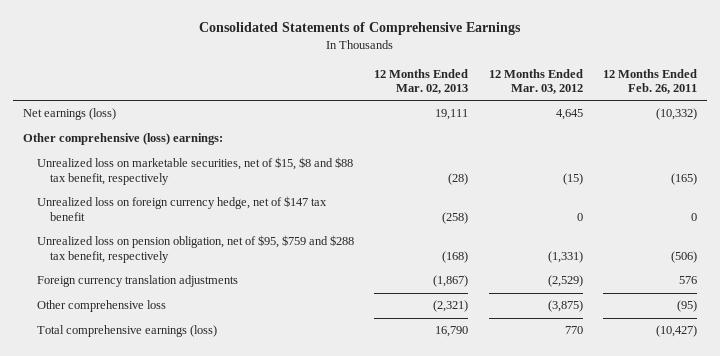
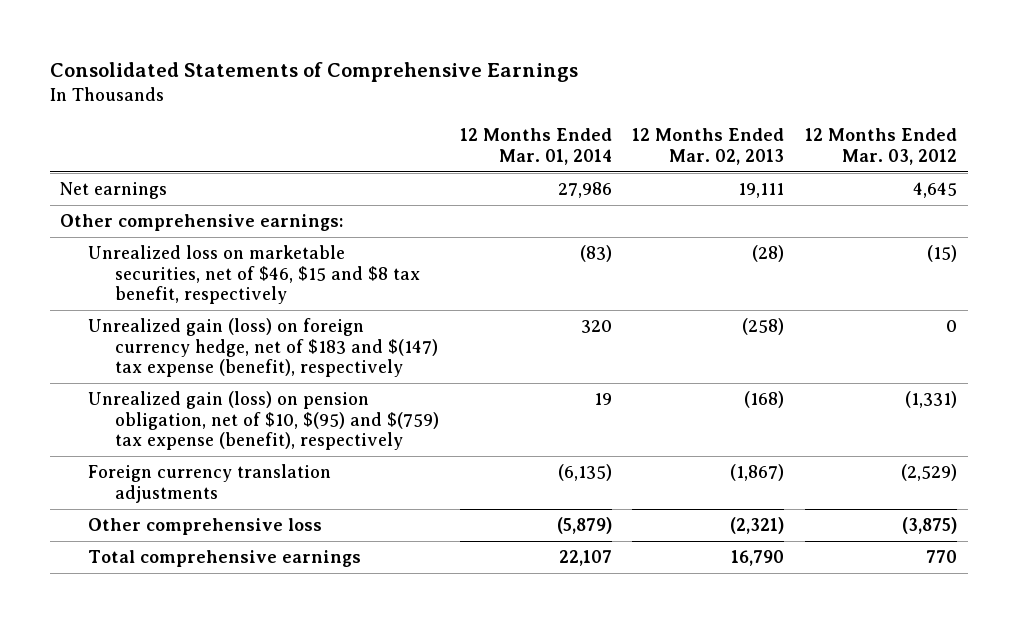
[603,68,698,95] 12 Months Ended Feb. 26, 2011 -> none
none -> [459,128,612,165] 12 Months Ended Mar. 01, 2014
[23,108,117,121] Net earnings (loss) -> [59,182,167,200] Net earnings
[23,133,224,146] Other comprehensive (loss) earnings: -> [59,214,343,232] Other comprehensive earnings:
[36,157,353,185] Unrealized loss on marketable securities, net of $15, $8 and $88 tax benefit, respectively -> [87,245,421,305] Unrealized loss on marketable securities, net of $46, $15 and $8 tax benefit, respectively
[36,196,327,221] Unrealized loss on foreign currency hedge, net of $147 tax benefit -> [87,318,439,378] Unrealized gain (loss) on foreign currency hedge, net of $183 and $(147) tax expense (benefit), respectively
[36,235,354,263] Unrealized loss on pension obligation, net of $95, $759 and $288 tax benefit, respectively -> [87,391,440,451] Unrealized gain (loss) on pension obligation, net of $10, $(95) and $(759) tax expense (benefit), respectively
[36,325,217,338] Total comprehensive earnings (loss) -> [87,550,361,568] Total comprehensive earnings

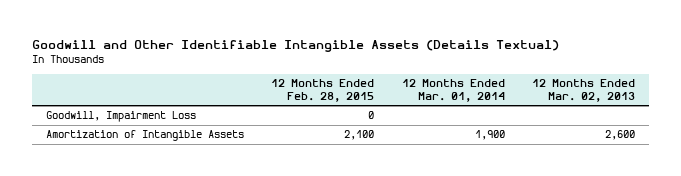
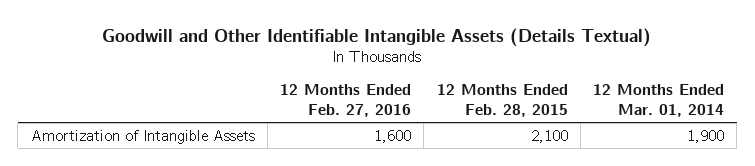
[531,78,635,103] 12 Months Ended Mar. 02, 2013 -> none
none -> [280,84,412,117] 12 Months Ended Feb. 27, 2016
[46,111,197,123] Goodwill, Impairment Loss -> none

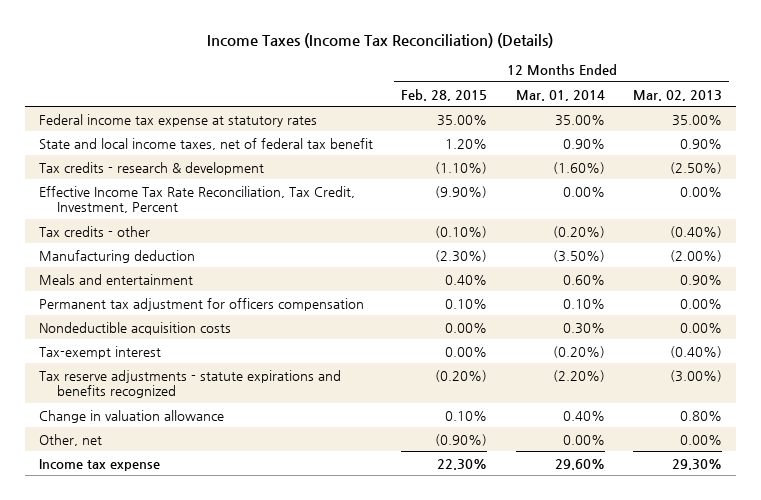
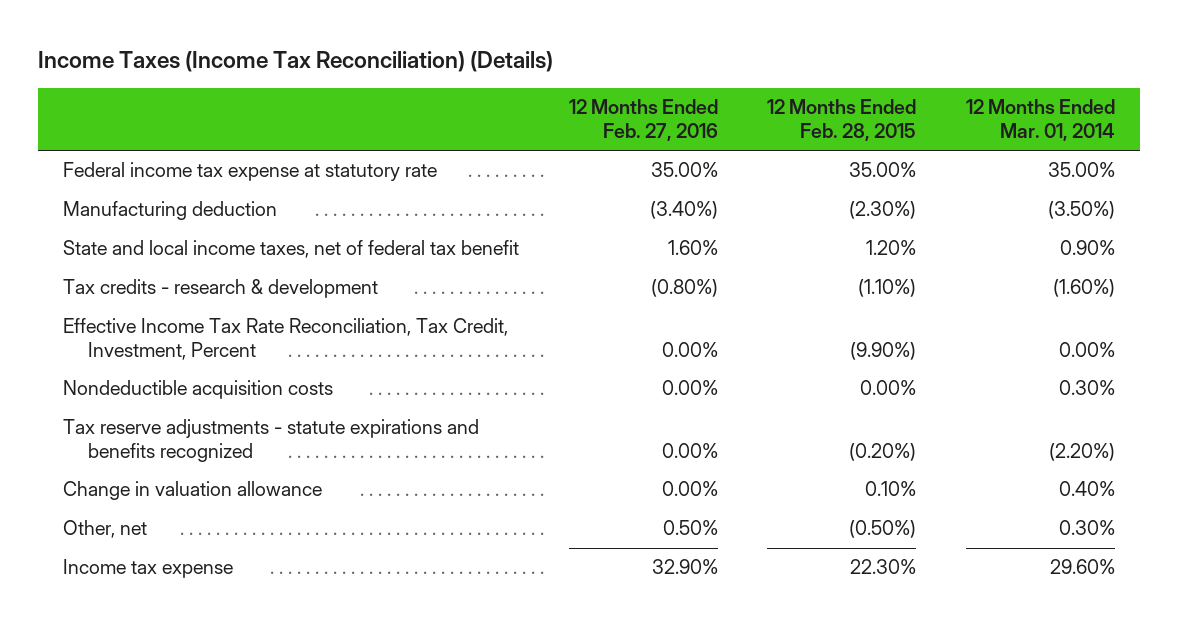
[632,89,722,101] Mar. 02, 2013 -> none
none -> [568,99,718,141] 12 Months Ended Feb. 27, 2016
[39,113,318,127] Federal income tax expense at statutory rates -> [62,162,437,182] Federal income tax expense at statutory rate
[39,249,196,263] Manufacturing deduction -> [62,201,277,221] Manufacturing deduction
[39,225,151,237] Tax credits - other -> none
[39,273,194,285] Meals and entertainment -> none
[39,297,365,311] Permanent tax adjustment for officers compensation -> none
[39,345,162,359] Tax-exempt interest -> none
[435,433,488,446] (0.90%) -> [849,520,917,539] (0.50%)
[562,434,605,445] 0.00% -> [1058,520,1115,536] 0.30%

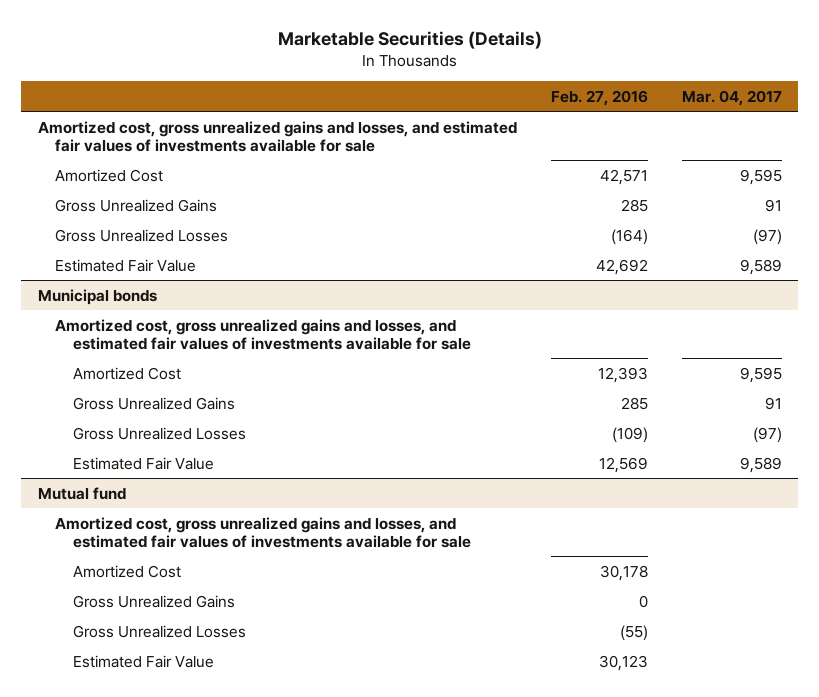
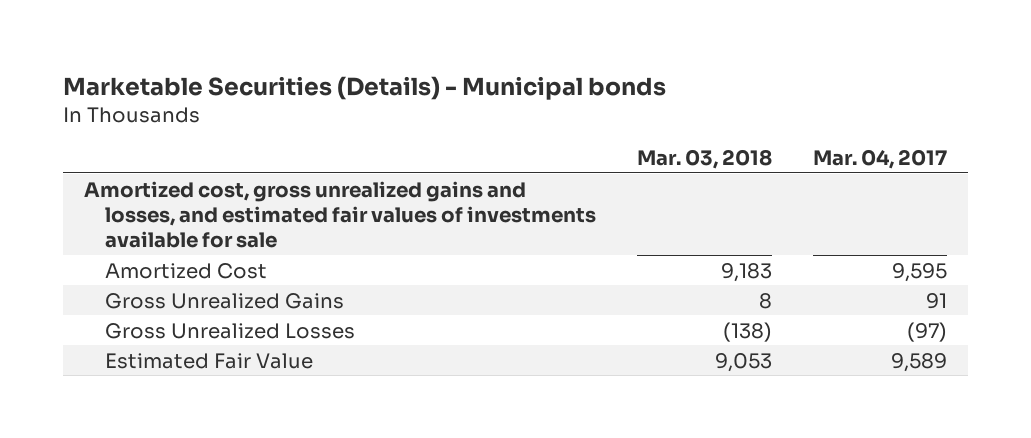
[277,30,542,49] Marketable Securities (Details) -> [63,75,667,100] Marketable Securities (Details) - Municipal bonds
[550,89,648,106] Feb. 27, 2016 -> none
none -> [636,148,772,169] Mar. 03, 2018
[37,288,157,305] Municipal bonds -> none
[55,318,471,350] Amortized cost, gross unrealized gains and losses, and estimated fair values of investments available for sale -> none
[72,366,181,380] Amortized Cost -> none
[72,396,235,410] Gross Unrealized Gains -> none
[72,426,246,440] Gross Unrealized Losses -> none
[72,456,214,470] Estimated Fair Value -> none
[37,486,126,500] Mutual fund -> none
[55,516,471,548] Amortized cost, gross unrealized gains and losses, and estimated fair values of investments available for sale -> none
[72,564,181,578] Amortized Cost -> none
[72,594,235,608] Gross Unrealized Gains -> none
[72,624,246,638] Gross Unrealized Losses -> none
[72,654,214,668] Estimated Fair Value -> none

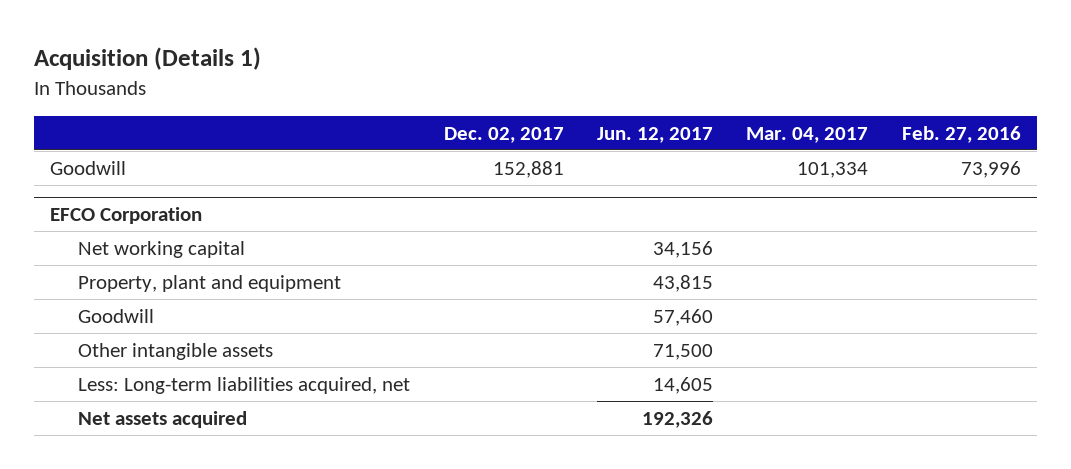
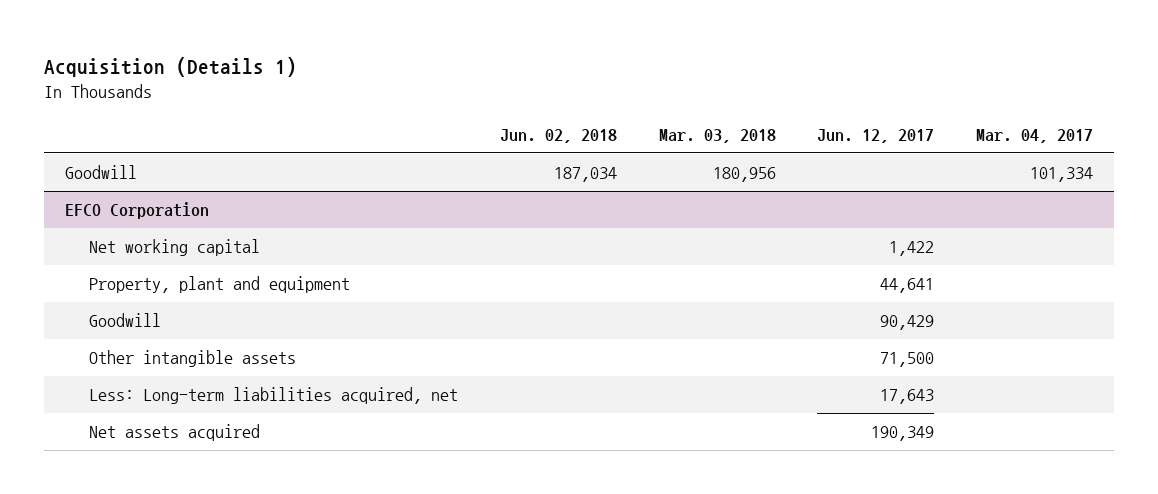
[443,126,564,143] Dec. 02, 2017 -> none
[901,125,1021,143] Feb. 27, 2016 -> none
none -> [500,129,618,144] Jun. 02, 2018
none -> [658,129,776,144] Mar. 03, 2018
[652,240,713,258] 34,156 -> [889,241,935,257] 1,422
[652,274,713,292] 43,815 -> [880,278,935,294] 44,641
[652,308,713,326] 57,460 -> [880,315,935,331] 90,429
[652,376,713,394] 14,605 -> [880,389,935,405] 17,643
[641,410,713,428] 192,326 -> [871,426,935,442] 190,349

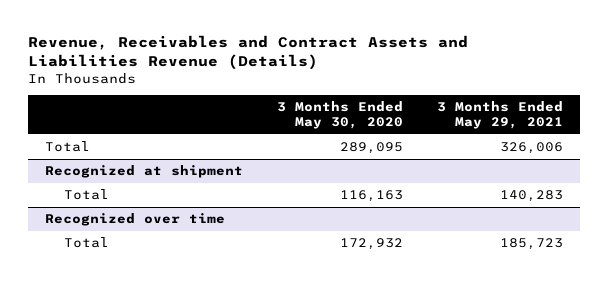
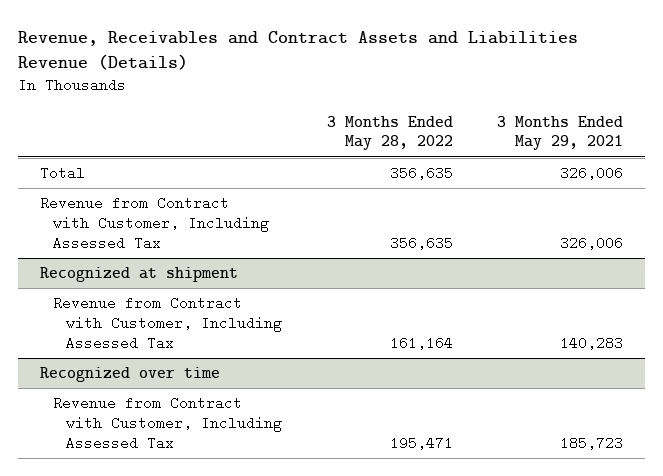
[276,100,403,130] 3 Months Ended May 30, 2020 -> none
none -> [326,115,453,151] 3 Months Ended May 28, 2022
none -> [40,196,270,250] Revenue from Contract with Customer, Including Assessed Tax
[64,189,110,201] Total -> [53,296,283,350] Revenue from Contract with Customer, Including Assessed Tax
[64,237,110,249] Total -> [53,396,283,450] Revenue from Contract with Customer, Including Assessed Tax

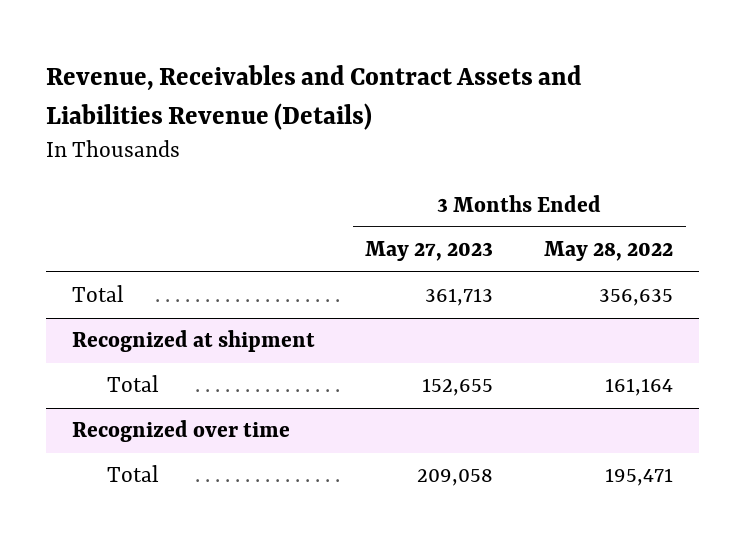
[497,115,624,151] 3 Months Ended May 29, 2021 -> none
none -> [365,241,494,262] May 27, 2023
[40,196,270,250] Revenue from Contract with Customer, Including Assessed Tax -> none
[53,296,283,350] Revenue from Contract with Customer, Including Assessed Tax -> [106,375,159,393] Total
[53,396,283,450] Revenue from Contract with Customer, Including Assessed Tax -> [106,465,159,483] Total

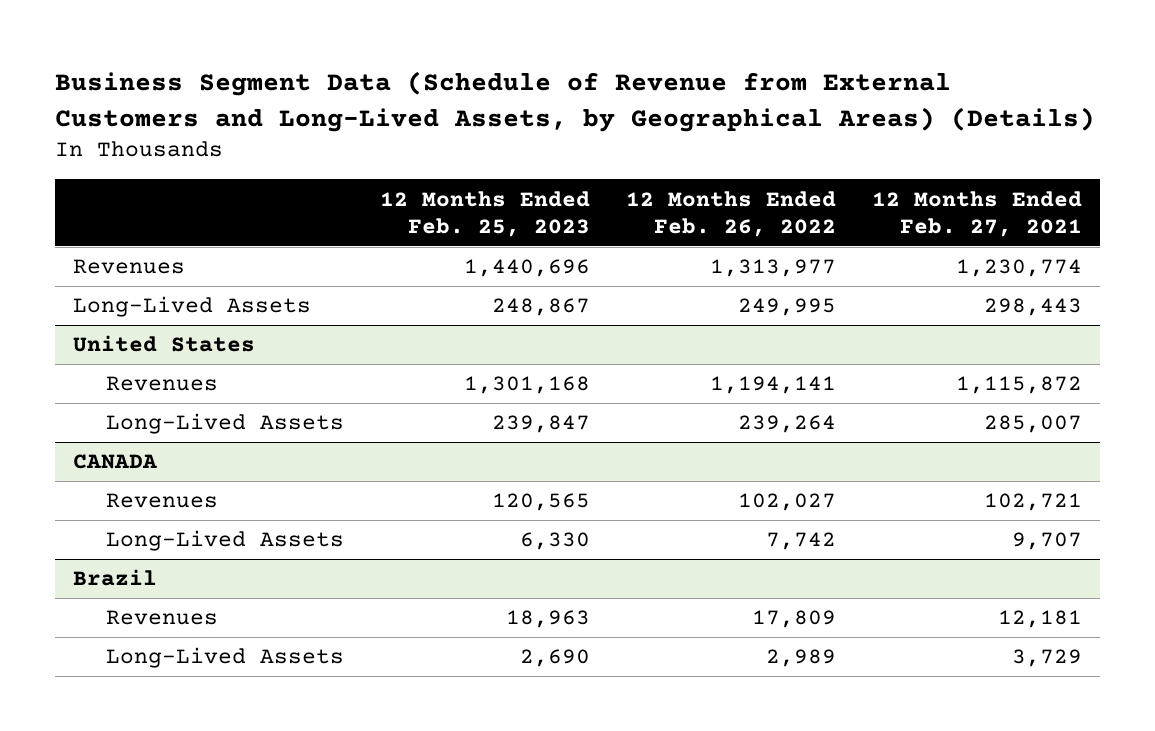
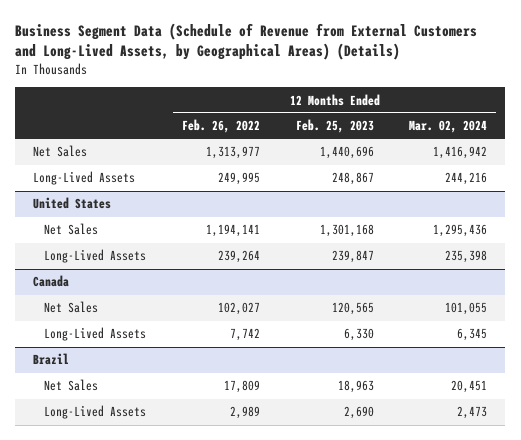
[872,190,1083,237] 12 Months Ended Feb. 27, 2021 -> none
none -> [409,120,488,134] Mar. 02, 2024
[72,259,185,275] Revenues -> [33,145,88,158] Net Sales
[106,376,219,392] Revenues -> [44,223,99,236] Net Sales
[72,454,157,470] CANADA -> [33,275,70,288] Canada
[106,493,219,509] Revenues -> [44,301,99,314] Net Sales
[106,610,219,626] Revenues -> [44,379,99,392] Net Sales

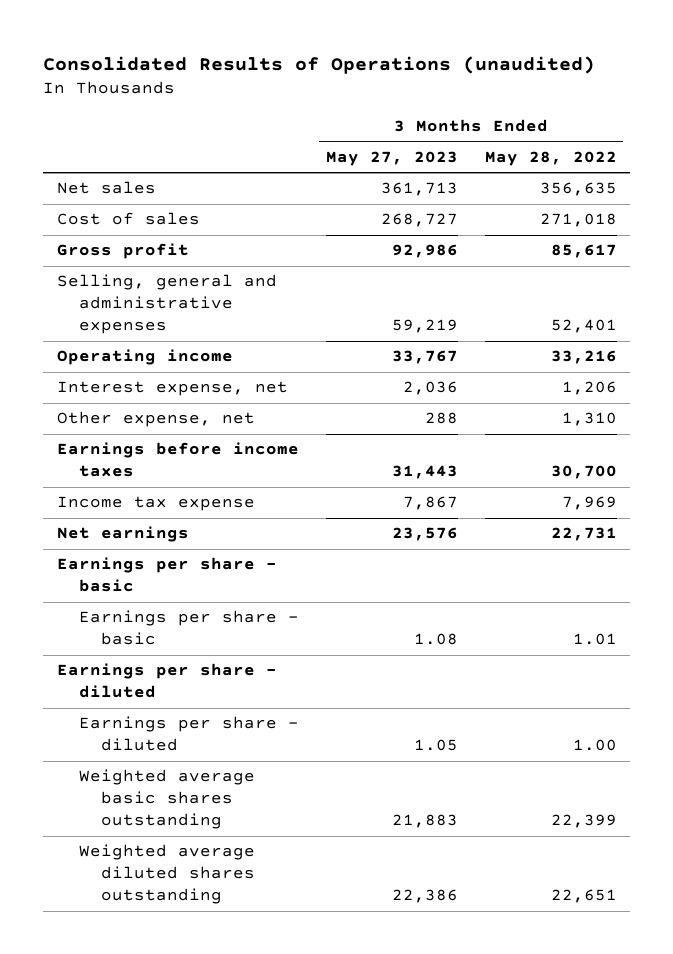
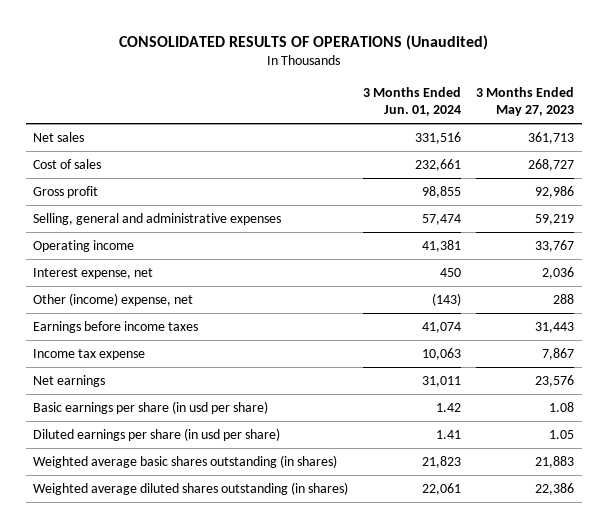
[42,55,595,74] Consolidated Results of Operations (unaudited) -> [118,34,488,50] CONSOLIDATED RESULTS OF OPERATIONS (Unaudited)
[484,150,617,166] May 28, 2022 -> none
none -> [363,87,462,117] 3 Months Ended Jun. 01, 2024
[56,411,255,428] Other expense, net -> [33,292,194,306] Other (income) expense, net
[56,557,277,593] Earnings per share - basic -> none
[56,663,277,699] Earnings per share - diluted -> none
[78,610,299,646] Earnings per share - basic -> [33,400,269,414] Basic earnings per share (in usd per share)
[78,716,299,752] Earnings per share - diluted -> [33,427,281,441] Diluted earnings per share (in usd per share)
[78,769,255,830] Weighted average basic shares outstanding -> [33,454,338,468] Weighted average basic shares outstanding (in shares)
[78,844,255,905] Weighted average diluted shares outstanding -> [33,481,349,495] Weighted average diluted shares outstanding (in shares)

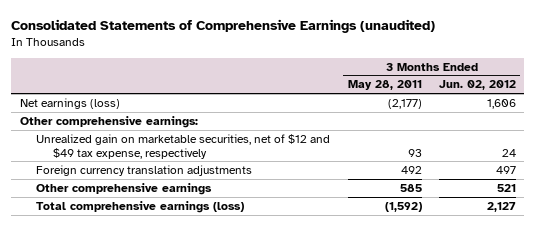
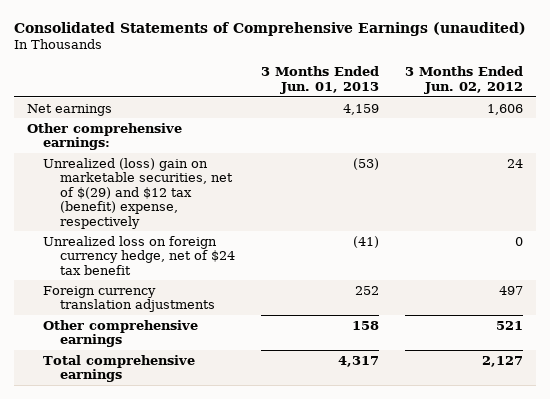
[347,80,422,91] May 28, 2011 -> none
none -> [261,66,380,94] 3 Months Ended Jun. 01, 2013
[19,97,120,109] Net earnings (loss) -> [26,103,112,116] Net earnings
[36,133,331,159] Unrealized gain on marketable securities, net of $12 and $49 tax expense, respectively -> [43,157,234,229] Unrealized (loss) gain on marketable securities, net of $(29) and $12 tax (benefit) expense, respectively
none -> [43,235,236,275] Unrealized loss on foreign currency hedge, net of $24 tax benefit
[36,200,245,213] Total comprehensive earnings (loss) -> [43,354,196,383] Total comprehensive earnings

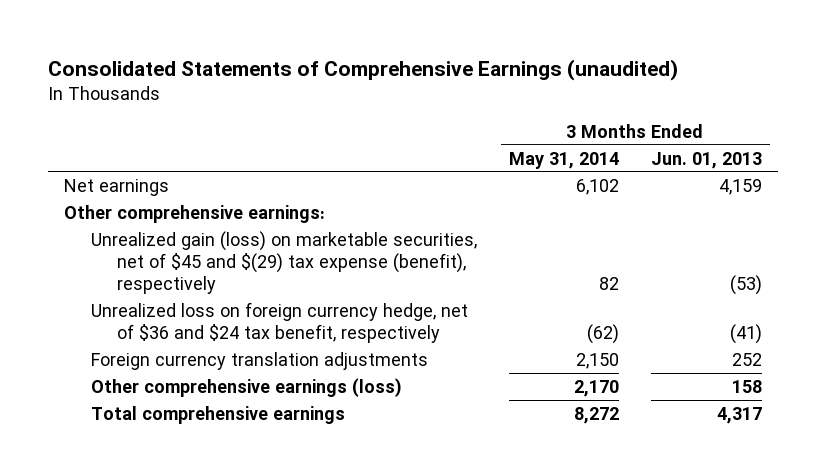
[405,66,524,94] 3 Months Ended Jun. 02, 2012 -> none
none -> [508,151,619,169] May 31, 2014
[43,157,234,229] Unrealized (loss) gain on marketable securities, net of $(29) and $12 tax (benefit) expense, respectively -> [90,230,477,294] Unrealized gain (loss) on marketable securities, net of $45 and $(29) tax expense (benefit), respectively
[43,235,236,275] Unrealized loss on foreign currency hedge, net of $24 tax benefit -> [90,301,468,343] Unrealized loss on foreign currency hedge, net of $36 and $24 tax benefit, respectively
[43,319,199,348] Other comprehensive earnings -> [90,377,402,397] Other comprehensive earnings (loss)

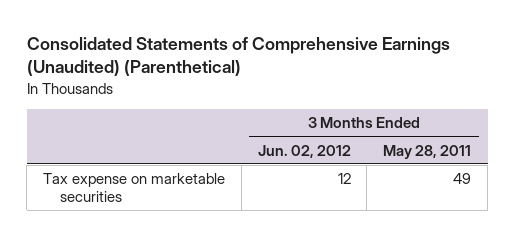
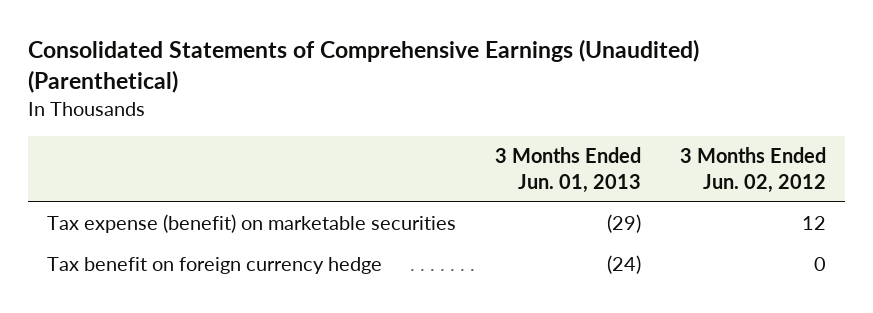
[383,144,472,159] May 28, 2011 -> none
none -> [494,147,641,193] 3 Months Ended Jun. 01, 2013
[42,173,225,202] Tax expense on marketable securities -> [46,214,456,234] Tax expense (benefit) on marketable securities
none -> [46,257,382,275] Tax benefit on foreign currency hedge

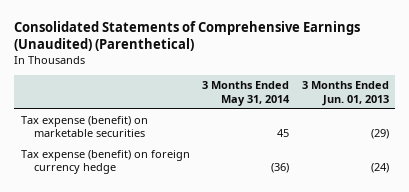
[679,147,826,193] 3 Months Ended Jun. 02, 2012 -> none
none -> [202,81,291,106] 3 Months Ended May 31, 2014
[46,257,382,275] Tax benefit on foreign currency hedge -> [20,150,190,175] Tax expense (benefit) on foreign currency hedge

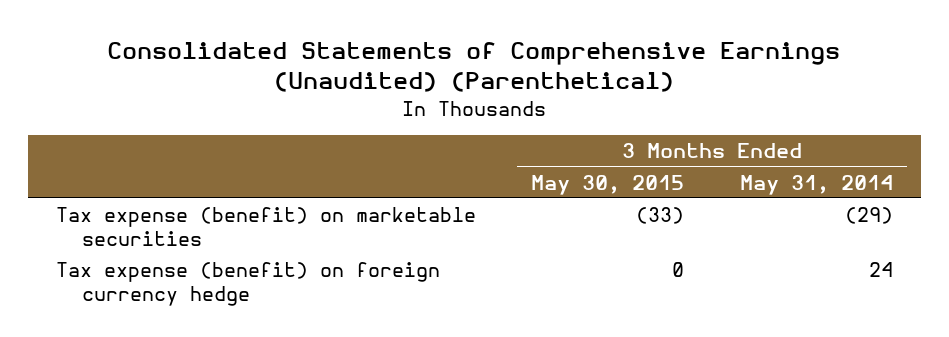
[301,81,389,106] 3 Months Ended Jun. 01, 2013 -> none
none -> [531,174,685,195] May 30, 2015
[277,129,290,138] 45 -> [844,207,893,225] (29)
[271,163,290,174] (36) -> [868,262,893,278] 24

